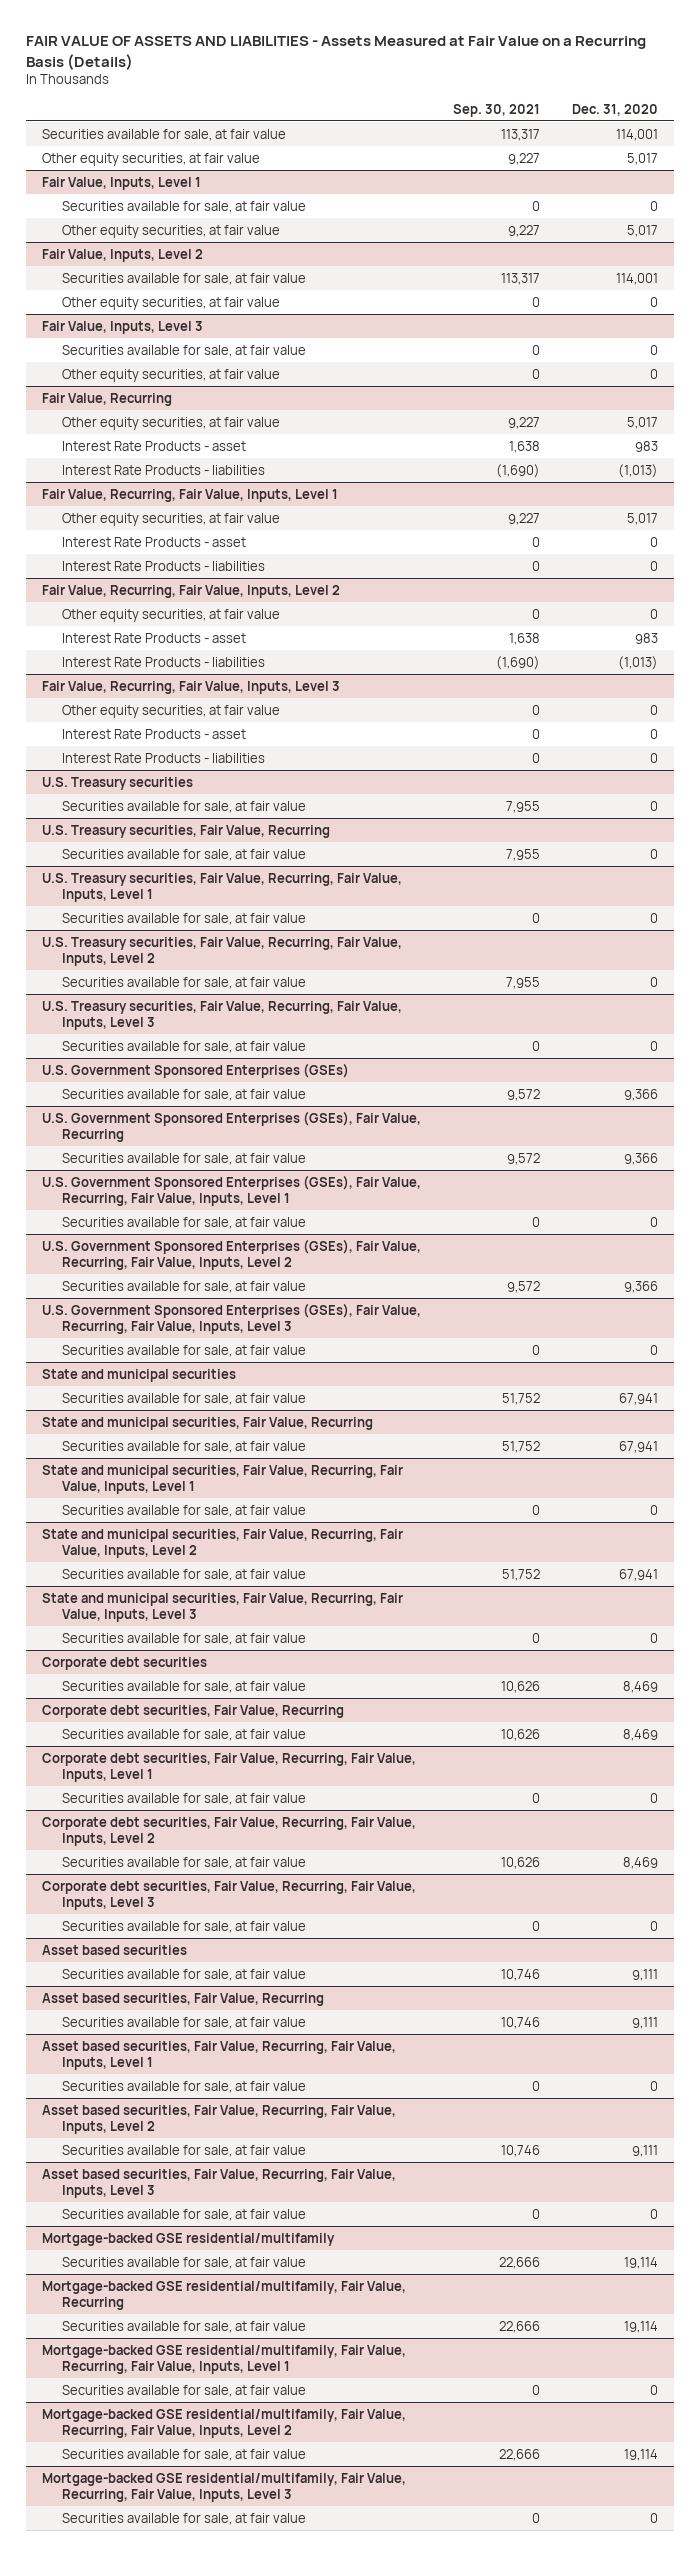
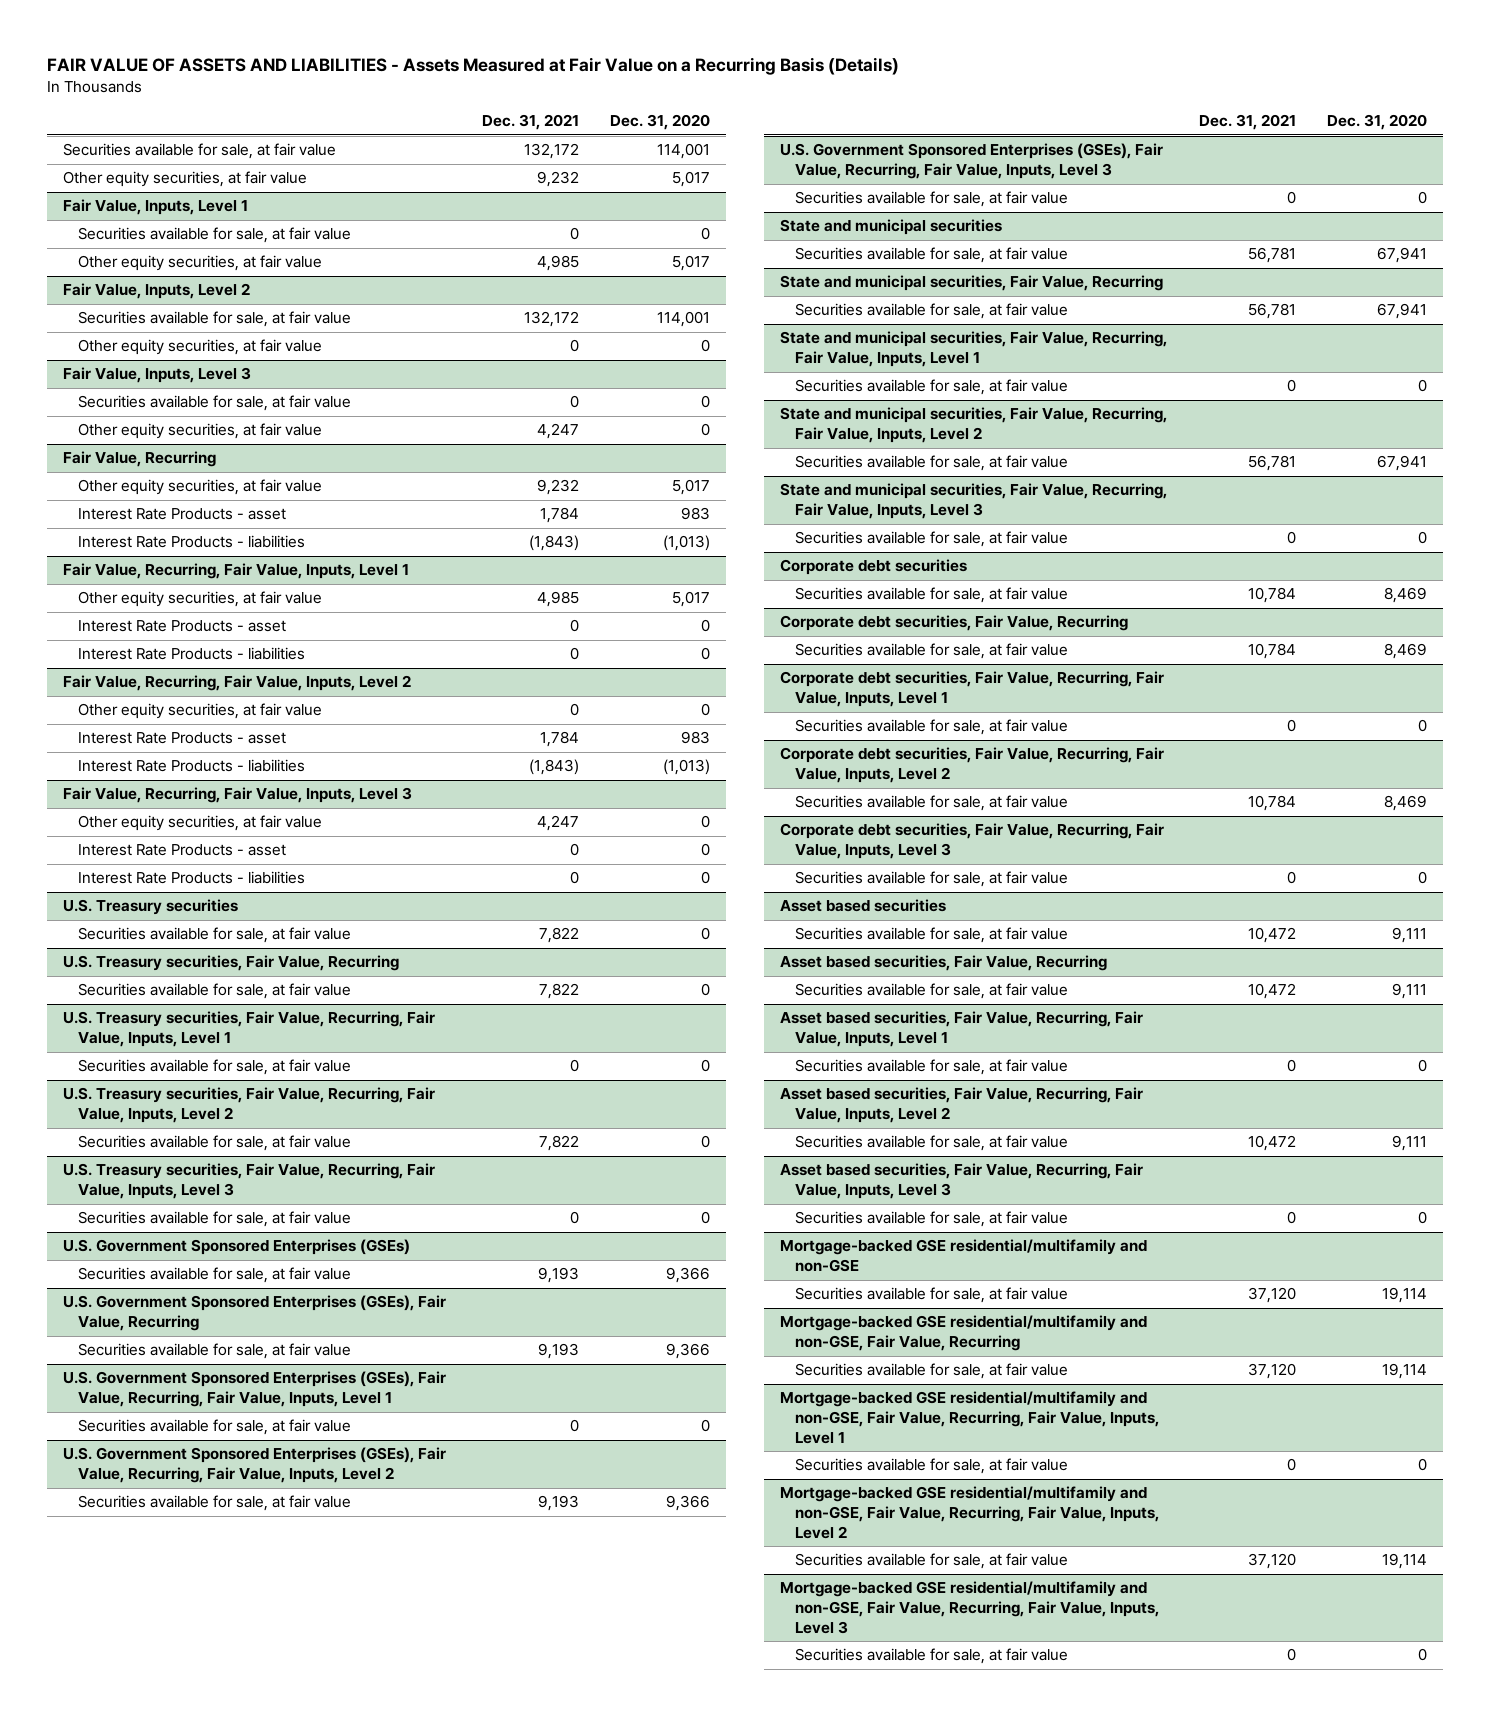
[453,103,541,117] Sep. 30, 2021 -> none
none -> [481,114,579,131] Dec. 31, 2021
[42,2232,336,2246] Mortgage-backed GSE residential/multifamily -> [780,1239,1148,1273] Mortgage-backed GSE residential/multifamily and non-GSE
[42,2280,407,2311] Mortgage-backed GSE residential/multifamily, Fair Value, Recurring -> [780,1315,1148,1352] Mortgage-backed GSE residential/multifamily and non-GSE, Fair Value, Recurring
[42,2344,407,2375] Mortgage-backed GSE residential/multifamily, Fair Value, Recurring, Fair Value, Inputs, Level 1 -> [780,1391,1159,1444] Mortgage-backed GSE residential/multifamily and non-GSE, Fair Value, Recurring, Fair Value, Inputs, Level 1
[42,2408,407,2439] Mortgage-backed GSE residential/multifamily, Fair Value, Recurring, Fair Value, Inputs, Level 2 -> [780,1486,1159,1539] Mortgage-backed GSE residential/multifamily and non-GSE, Fair Value, Recurring, Fair Value, Inputs, Level 2
[42,2472,407,2503] Mortgage-backed GSE residential/multifamily, Fair Value, Recurring, Fair Value, Inputs, Level 3 -> [780,1581,1159,1634] Mortgage-backed GSE residential/multifamily and non-GSE, Fair Value, Recurring, Fair Value, Inputs, Level 3

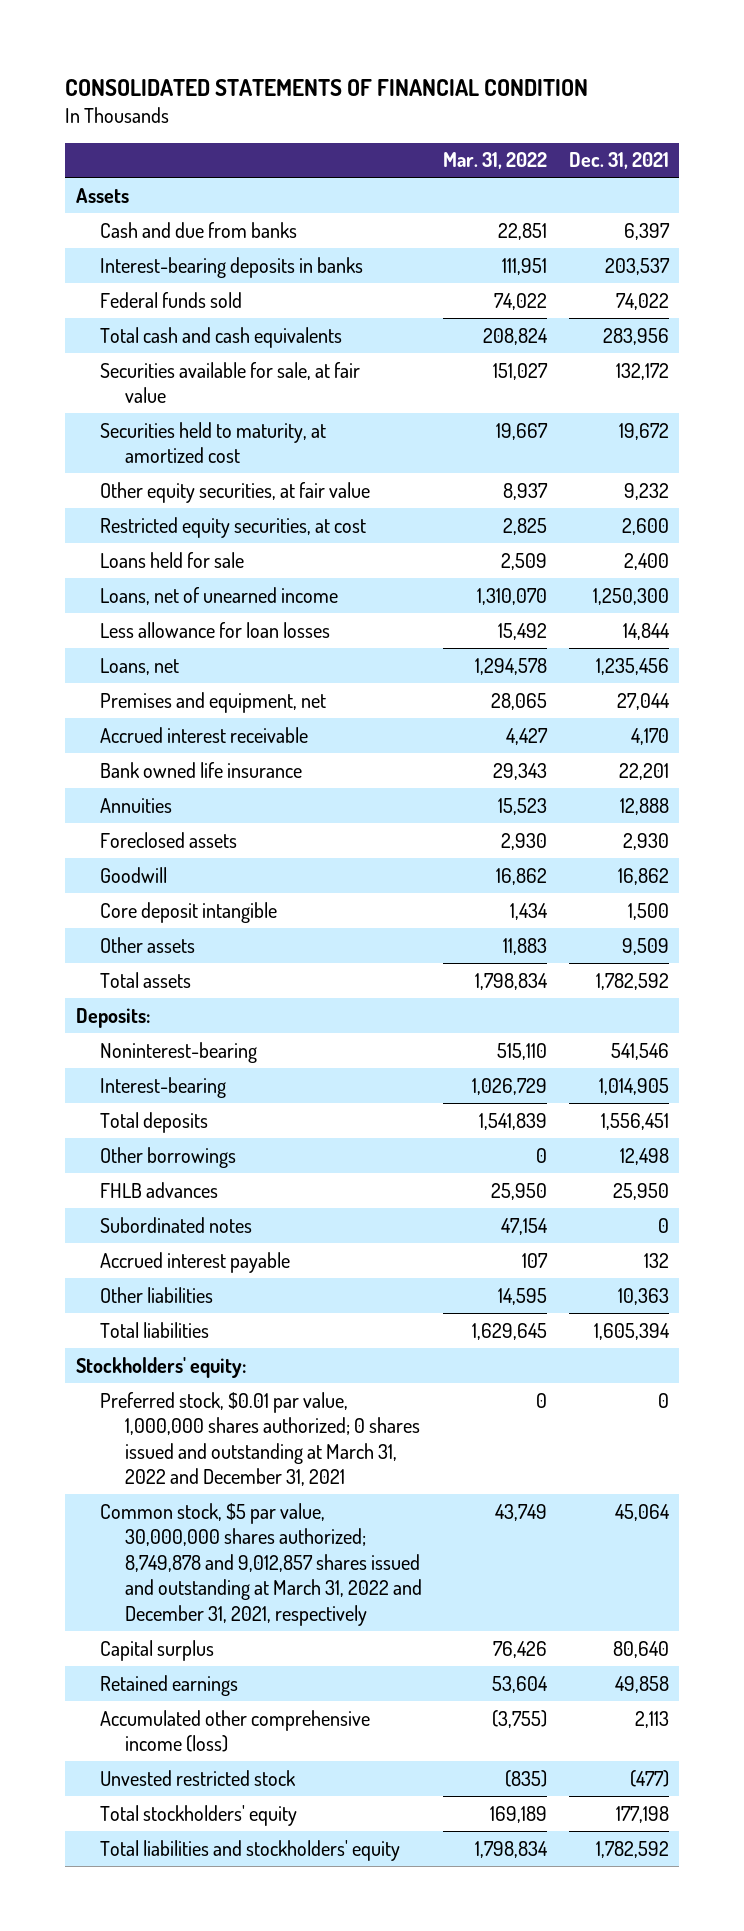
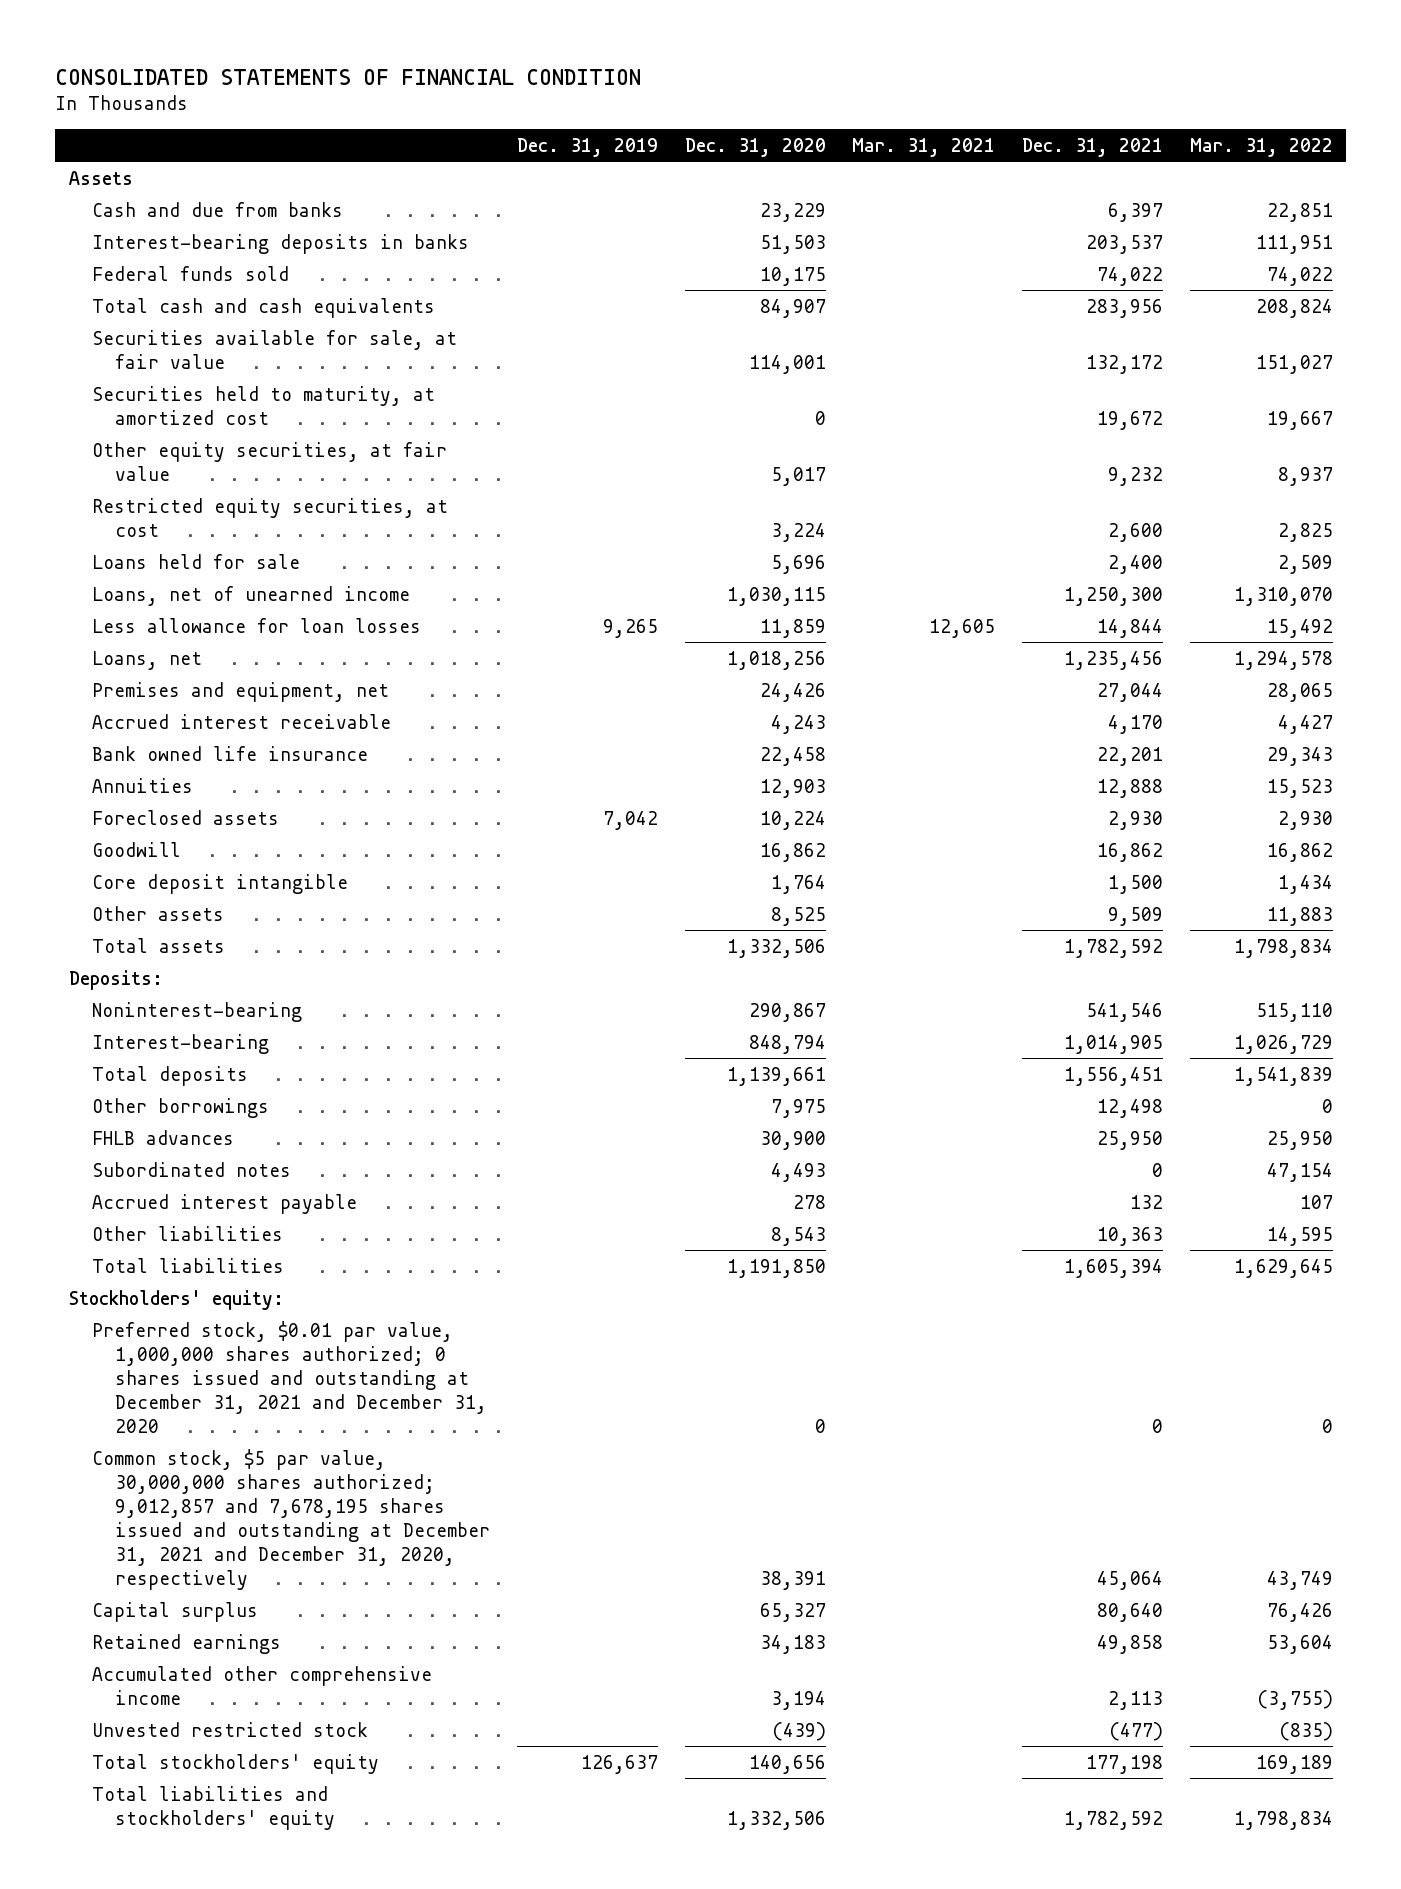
none -> [516,137,658,157] Dec. 31, 2019
none -> [684,137,826,157] Dec. 31, 2020
none -> [852,137,996,157] Mar. 31, 2021
[100,1391,420,1487] Preferred stock, $0.01 par value, 1,000,000 shares authorized; 0 shares issued and outstanding at March 31, 2022 and December 31, 2021 -> [91,1320,488,1433] Preferred stock, $0.01 par value, 1,000,000 shares authorized; 0 shares issued and outstanding at December 31, 2021 and December 31, 2020
[100,1502,422,1626] Common stock, $5 par value, 30,000,000 shares authorized; 8,749,878 and 9,012,857 shares issued and outstanding at March 31, 2022 and December 31, 2021, respectively -> [91,1448,491,1590] Common stock, $5 par value, 30,000,000 shares authorized; 9,012,857 and 7,678,195 shares issued and outstanding at December 31, 2021 and December 31, 2020, respectively
[100,1709,371,1753] Accumulated other comprehensive income (loss) -> [91,1665,432,1705] Accumulated other comprehensive income

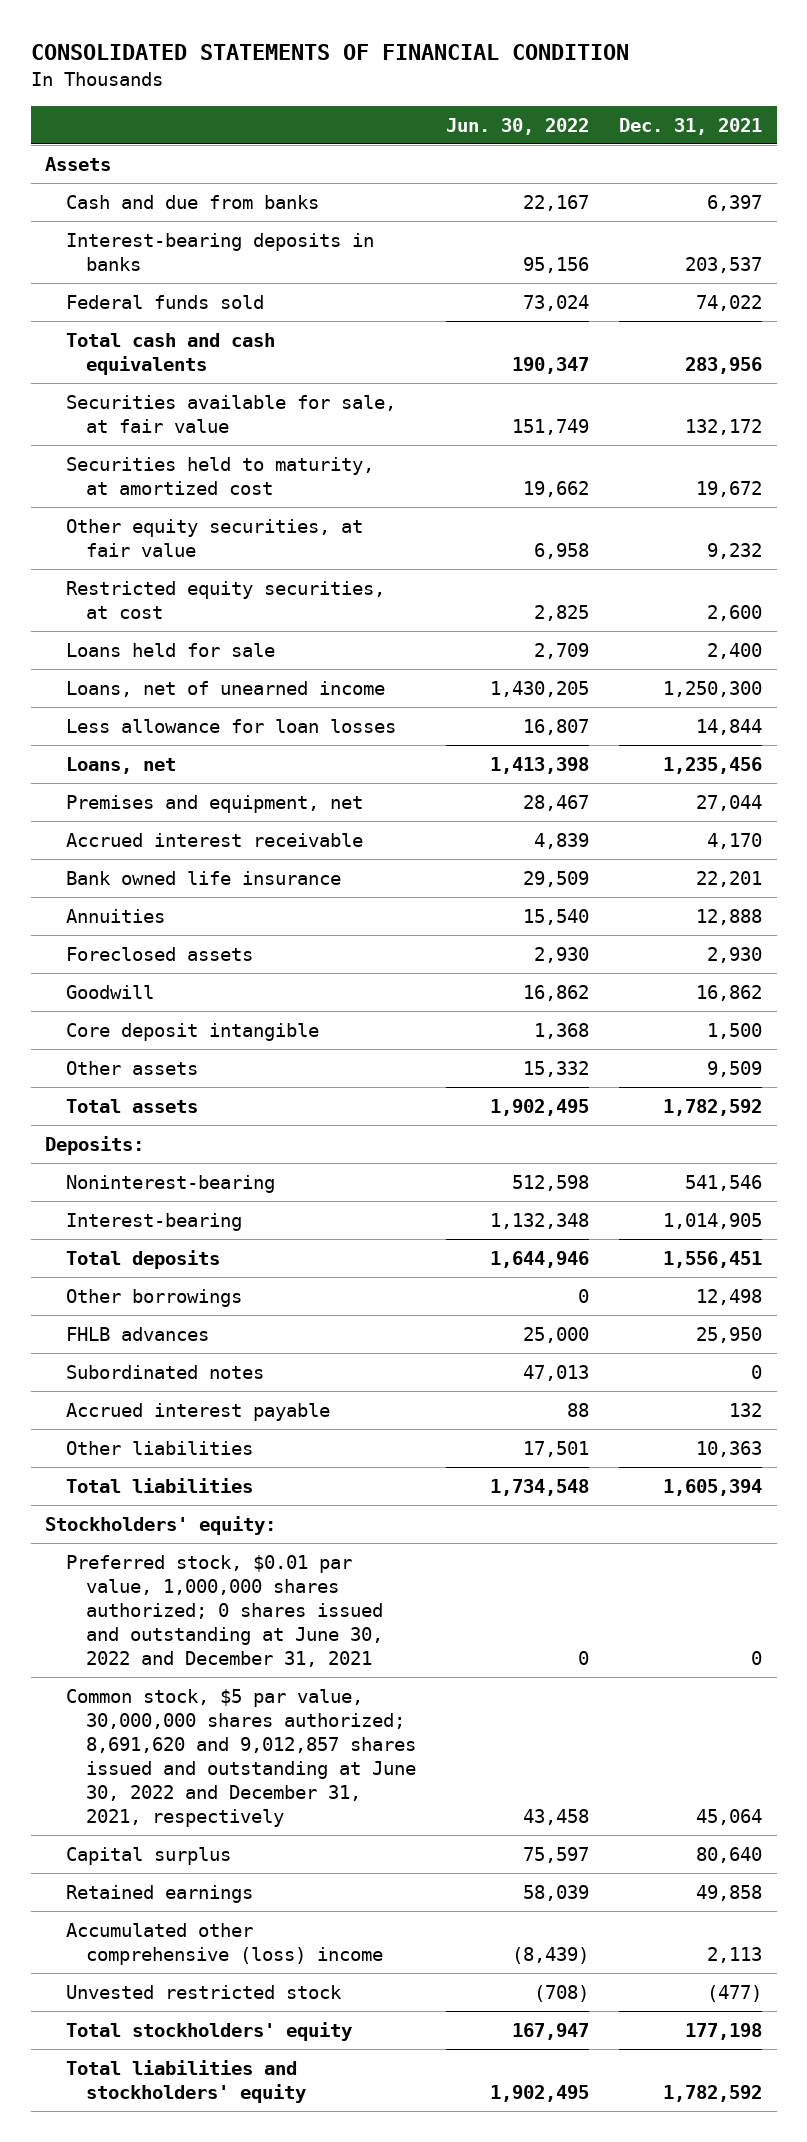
[516,137,658,157] Dec. 31, 2019 -> none
[684,137,826,157] Dec. 31, 2020 -> none
[852,137,996,157] Mar. 31, 2021 -> none
[1189,137,1333,157] Mar. 31, 2022 -> none
none -> [446,117,590,135] Jun. 30, 2022
[91,1320,488,1433] Preferred stock, $0.01 par value, 1,000,000 shares authorized; 0 shares issued and outstanding at December 31, 2021 and December 31, 2020 -> [65,1555,384,1668] Preferred stock, $0.01 par value, 1,000,000 shares authorized; 0 shares issued and outstanding at June 30, 2022 and December 31, 2021
[91,1448,491,1590] Common stock, $5 par value, 30,000,000 shares authorized; 9,012,857 and 7,678,195 shares issued and outstanding at December 31, 2021 and December 31, 2020, respectively -> [65,1689,417,1828] Common stock, $5 par value, 30,000,000 shares authorized; 8,691,620 and 9,012,857 shares issued and outstanding at June 30, 2022 and December 31, 2021, respectively
[91,1665,432,1705] Accumulated other comprehensive income -> [65,1923,384,1966] Accumulated other comprehensive (loss) income

